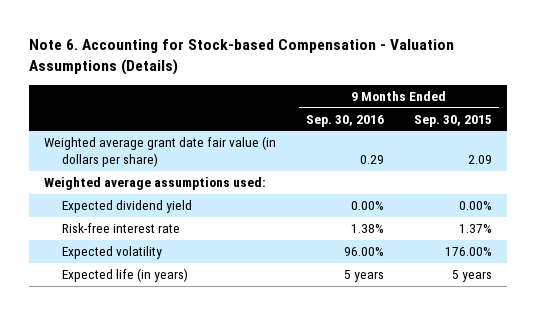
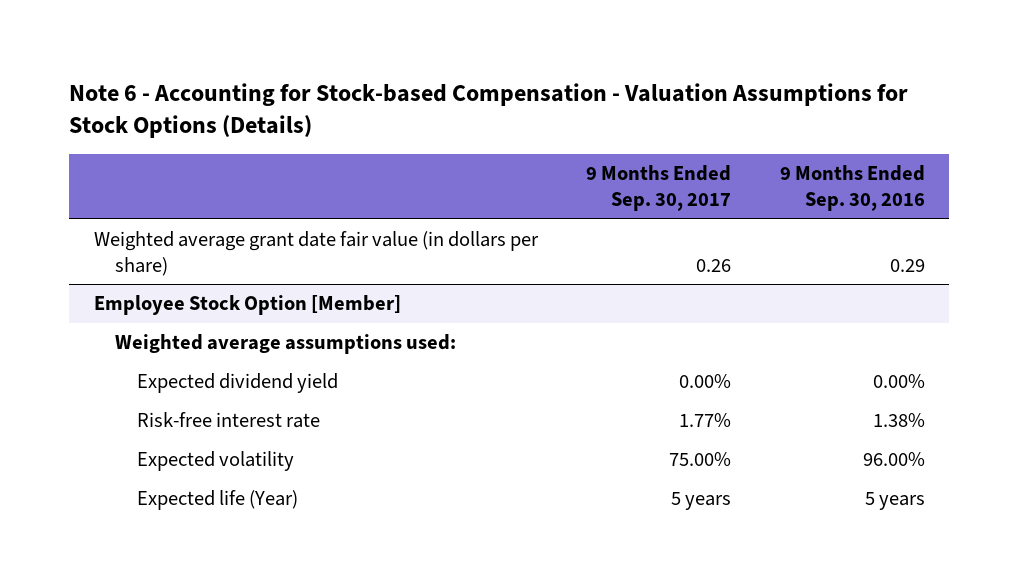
[29,39,455,76] Note 6. Accounting for Stock-based Compensation - Valuation Assumptions (Details) -> [69,83,909,139] Note 6 - Accounting for Stock-based Compensation - Valuation Assumptions for Stock Options (Details)
[413,114,492,127] Sep. 30, 2015 -> none
none -> [586,165,732,211] 9 Months Ended Sep. 30, 2017
none -> [93,295,401,316] Employee Stock Option [Member]
[62,268,189,283] Expected life (in years) -> [136,490,298,511] Expected life (Year)

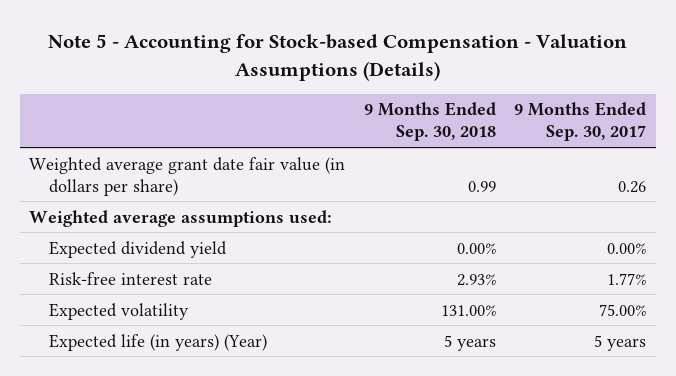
[69,83,909,139] Note 6 - Accounting for Stock-based Compensation - Valuation Assumptions for Stock Options (Details) -> [47,33,627,81] Note 5 - Accounting for Stock-based Compensation - Valuation Assumptions (Details)
[780,165,926,211] 9 Months Ended Sep. 30, 2016 -> none
none -> [363,102,496,142] 9 Months Ended Sep. 30, 2018
[93,295,401,316] Employee Stock Option [Member] -> none
[136,490,298,511] Expected life (Year) -> [48,333,267,351] Expected life (in years) (Year)

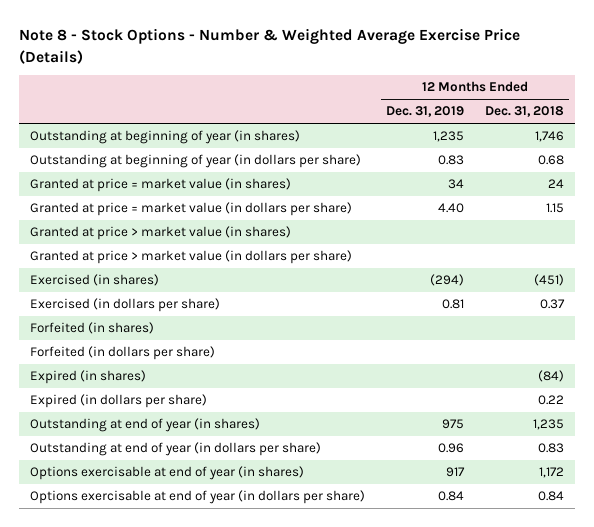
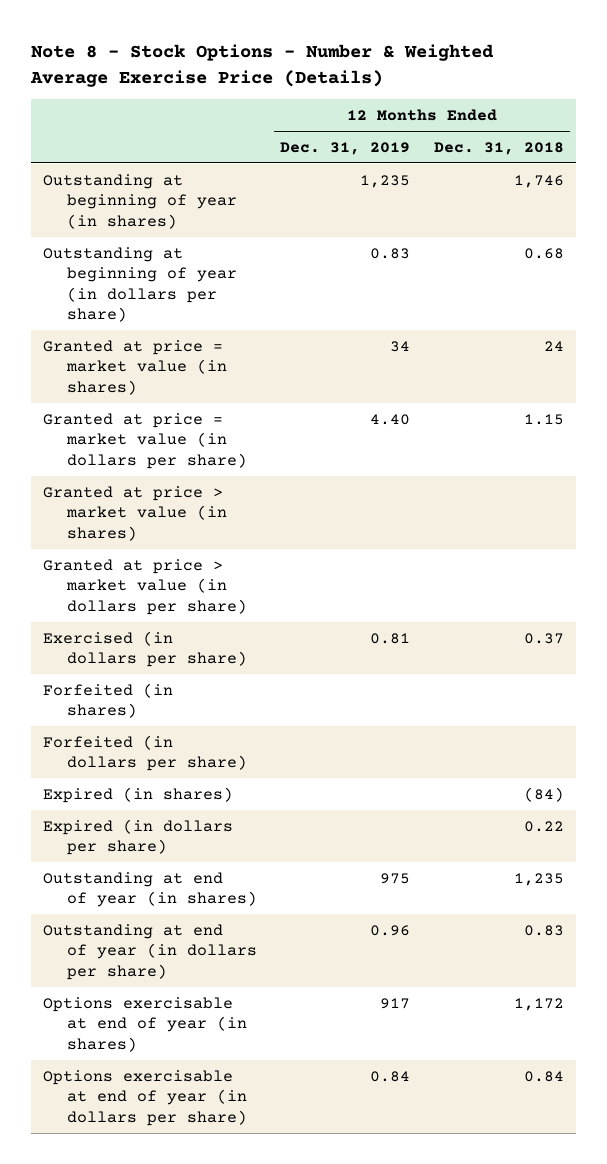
[29,274,159,287] Exercised (in shares) -> none

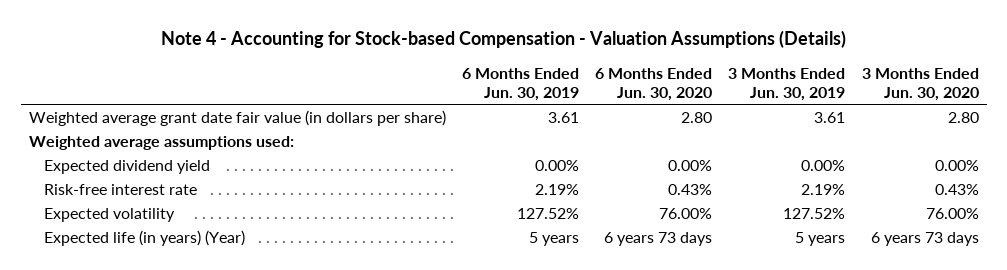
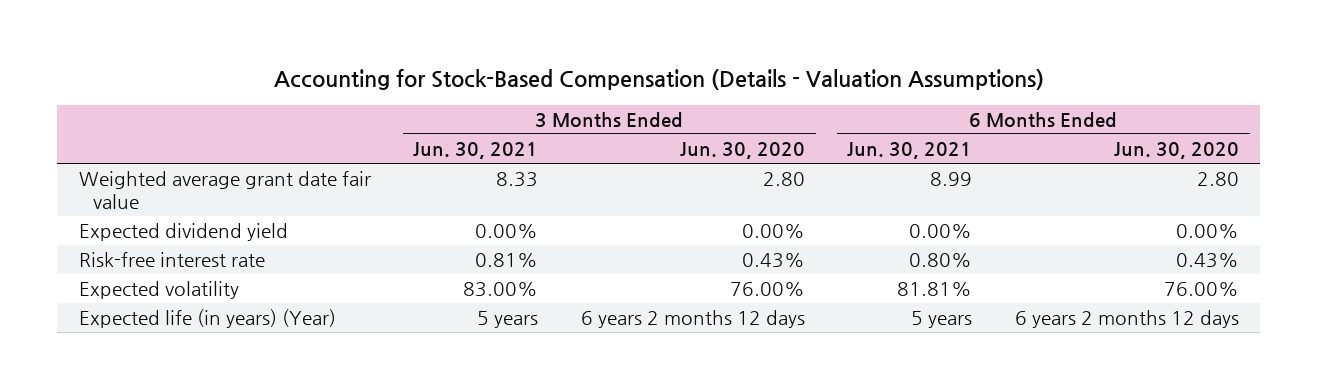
[160,30,846,49] Note 4 - Accounting for Stock-based Compensation - Valuation Assumptions (Details) -> [273,69,1044,91] Accounting for Stock-Based Compensation (Details - Valuation Assumptions)
[461,67,579,101] 6 Months Ended Jun. 30, 2019 -> none
[728,67,846,101] 3 Months Ended Jun. 30, 2019 -> none
none -> [413,142,539,160] Jun. 30, 2021
none -> [847,142,973,160] Jun. 30, 2021
[28,135,294,150] Weighted average assumptions used: -> none
[28,109,446,126] Weighted average grant date fair value (in dollars per share) -> [78,171,371,209] Weighted average grant date fair value
[604,231,713,246] 6 years 73 days -> [1015,310,1240,329] 6 years 2 months 12 days
[870,231,979,246] 6 years 73 days -> [580,310,805,329] 6 years 2 months 12 days

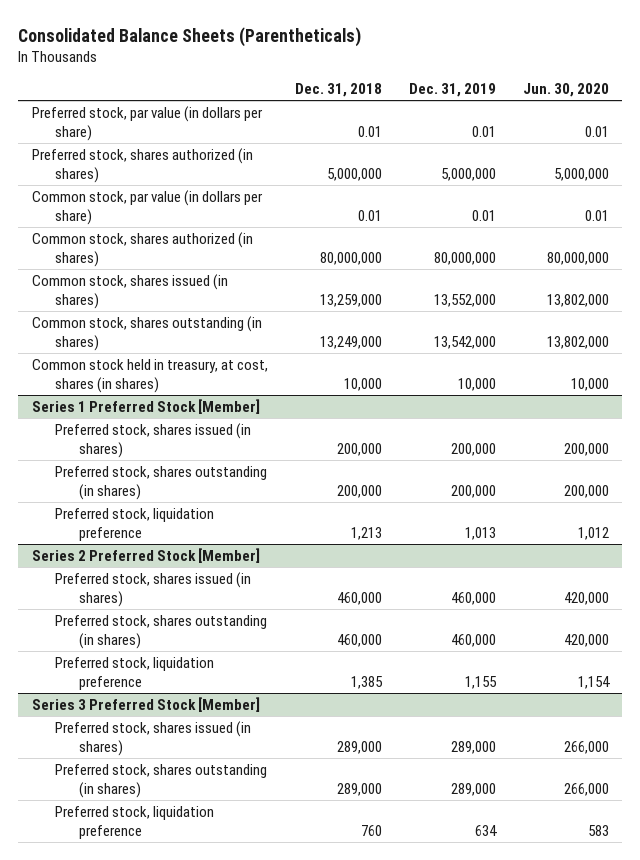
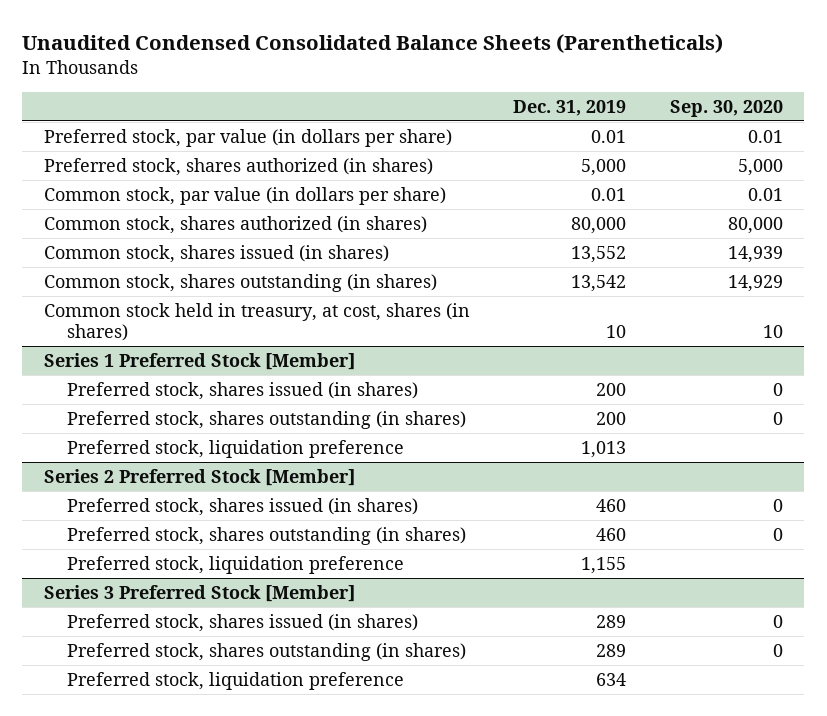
[18,26,362,47] Consolidated Balance Sheets (Parentheticals) -> [22,33,724,53] Unaudited Condensed Consolidated Balance Sheets (Parentheticals)
[294,83,382,98] Dec. 31, 2018 -> none
[522,83,609,98] Jun. 30, 2020 -> none
none -> [669,99,783,117] Sep. 30, 2020
[440,167,496,181] 5,000,000 -> [581,158,627,176] 5,000
[433,251,496,265] 80,000,000 -> [571,216,627,234] 80,000
[433,293,496,307] 13,552,000 -> [571,245,627,263] 13,552
[433,335,496,349] 13,542,000 -> [571,274,627,292] 13,542
[457,377,496,391] 10,000 -> [606,324,627,338] 10
[450,442,496,456] 200,000 -> [596,382,627,396] 200
[450,484,496,498] 200,000 -> [596,411,627,425] 200
[450,591,496,605] 460,000 -> [596,498,627,512] 460
[450,633,496,647] 460,000 -> [596,527,627,541] 460
[450,740,496,754] 289,000 -> [596,614,627,628] 289
[450,782,496,796] 289,000 -> [596,643,627,657] 289

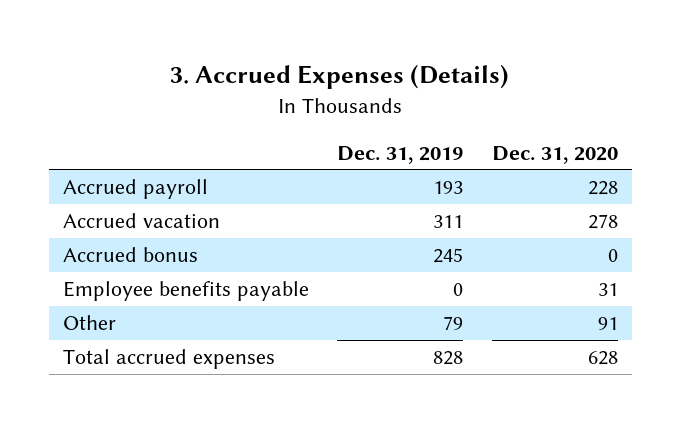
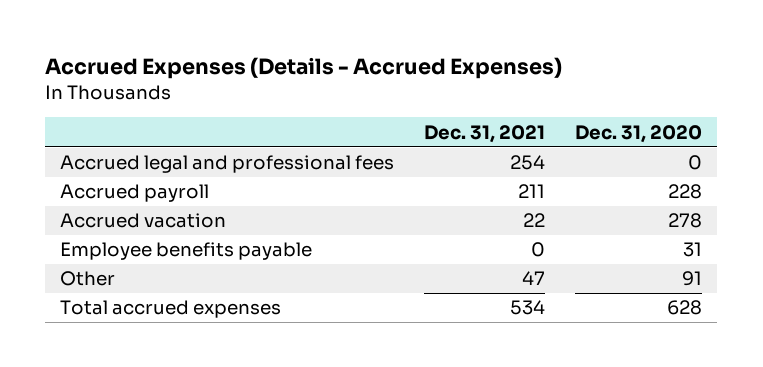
[170,64,510,90] 3. Accrued Expenses (Details) -> [45,57,563,80] Accrued Expenses (Details - Accrued Expenses)
[337,145,464,164] Dec. 31, 2019 -> none
none -> [424,124,546,143] Dec. 31, 2021
none -> [60,155,395,174] Accrued legal and professional fees
[63,247,199,263] Accrued bonus -> none

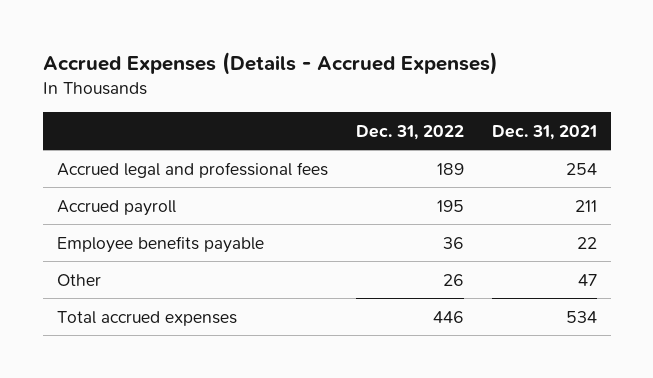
[575,124,703,143] Dec. 31, 2020 -> none
none -> [355,124,464,140] Dec. 31, 2022
[60,213,227,229] Accrued vacation -> none
[531,242,546,258] 0 -> [576,236,597,249] 22

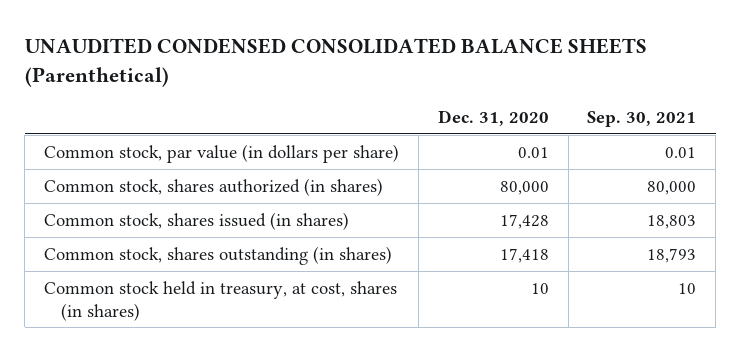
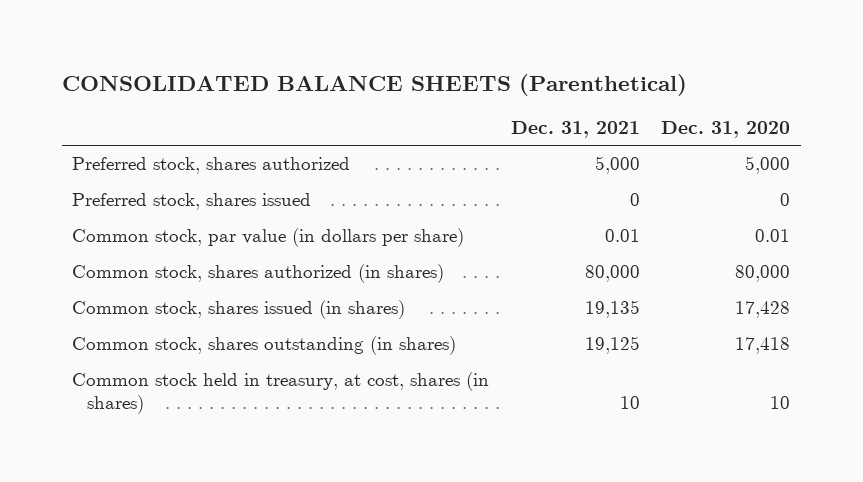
[24,38,647,87] UNAUDITED CONDENSED CONSOLIDATED BALANCE SHEETS (Parenthetical) -> [61,73,687,96] CONSOLIDATED BALANCE SHEETS (Parenthetical)
[587,110,697,127] Sep. 30, 2021 -> none
none -> [510,120,640,138] Dec. 31, 2021
none -> [72,157,351,175] Preferred stock, shares authorized
none -> [72,193,312,211] Preferred stock, shares issued

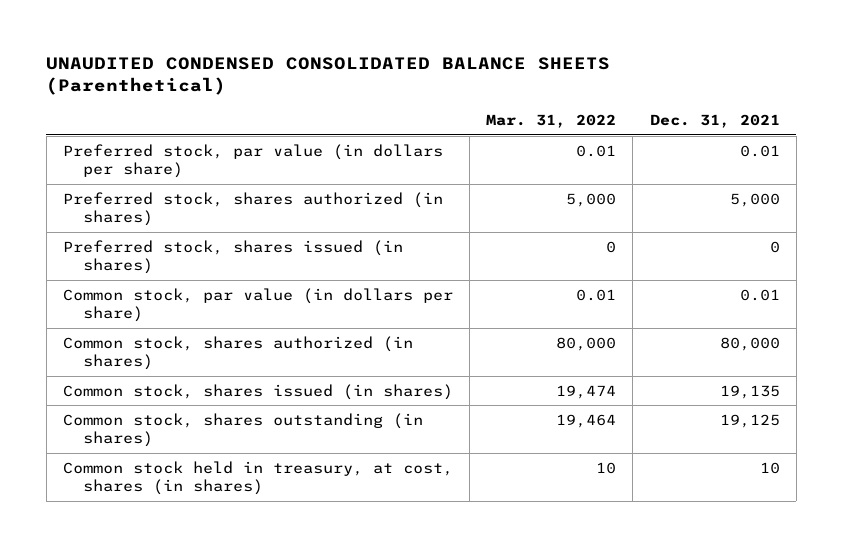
[61,73,687,96] CONSOLIDATED BALANCE SHEETS (Parenthetical) -> [46,56,611,95] UNAUDITED CONDENSED CONSOLIDATED BALANCE SHEETS (Parenthetical)
[661,120,791,138] Dec. 31, 2020 -> none
none -> [486,114,617,129] Mar. 31, 2022
none -> [62,143,443,179] Preferred stock, par value (in dollars per share)
[72,157,351,175] Preferred stock, shares authorized -> [62,191,443,227] Preferred stock, shares authorized (in shares)
[72,193,312,211] Preferred stock, shares issued -> [62,239,403,275] Preferred stock, shares issued (in shares)

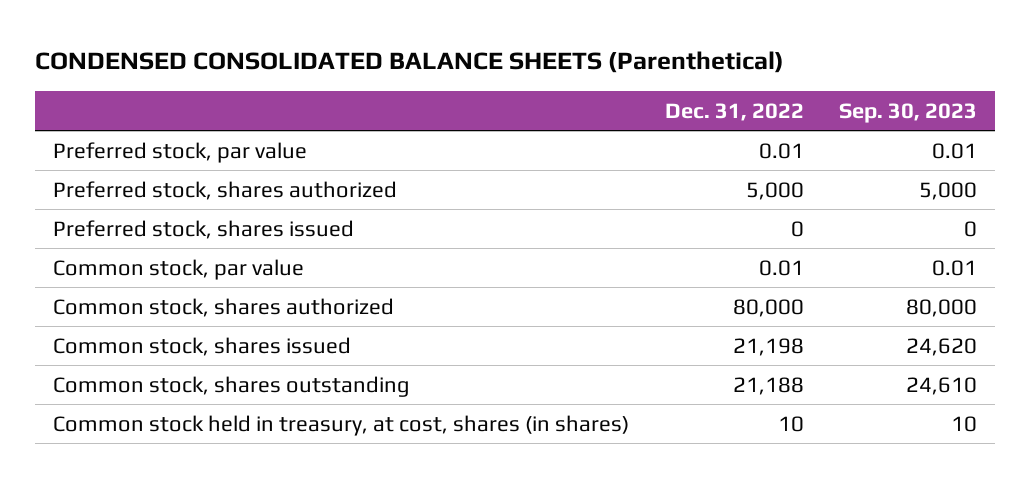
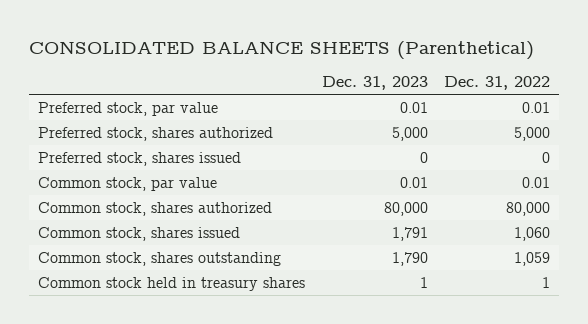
[35,51,785,74] CONDENSED CONSOLIDATED BALANCE SHEETS (Parenthetical) -> [29,40,535,60] CONSOLIDATED BALANCE SHEETS (Parenthetical)
[839,102,978,123] Sep. 30, 2023 -> none
none -> [321,76,428,91] Dec. 31, 2023
[732,337,804,356] 21,198 -> [514,227,551,242] 1,060
[732,376,804,395] 21,188 -> [514,252,551,267] 1,059
[53,414,630,436] Common stock held in treasury, at cost, shares (in shares) -> [37,277,305,292] Common stock held in treasury shares
[777,415,804,432] 10 -> [542,277,551,289] 1

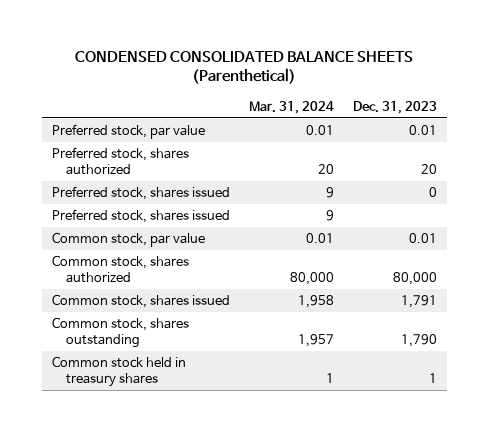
[29,40,535,60] CONSOLIDATED BALANCE SHEETS (Parenthetical) -> [75,50,414,85] CONDENSED CONSOLIDATED BALANCE SHEETS (Parenthetical)
[444,76,551,91] Dec. 31, 2022 -> none
none -> [248,100,334,114] Mar. 31, 2024
[391,127,428,142] 5,000 -> [421,163,438,174] 20
none -> [51,209,230,224] Preferred stock, shares issued

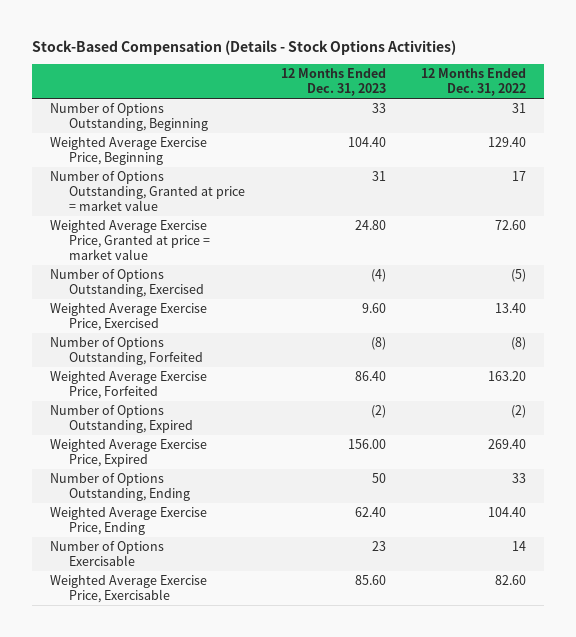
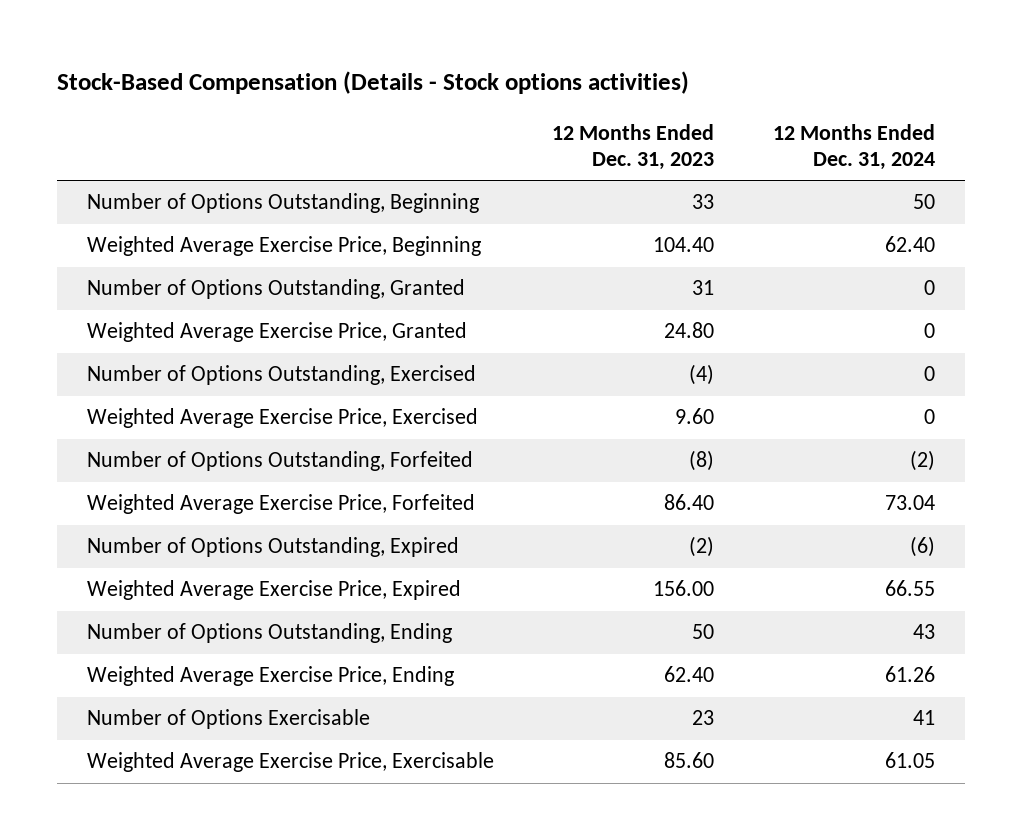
[32,39,457,55] Stock-Based Compensation (Details - Stock Options Activities) -> [57,71,690,95] Stock-Based Compensation (Details - Stock options activities)
[421,68,527,96] 12 Months Ended Dec. 31, 2022 -> none
none -> [773,124,936,170] 12 Months Ended Dec. 31, 2024
[50,171,245,211] Number of Options Outstanding, Granted at price = market value -> [86,279,465,300] Number of Options Outstanding, Granted
[50,220,210,260] Weighted Average Exercise Price, Granted at price = market value -> [86,322,467,343] Weighted Average Exercise Price, Granted

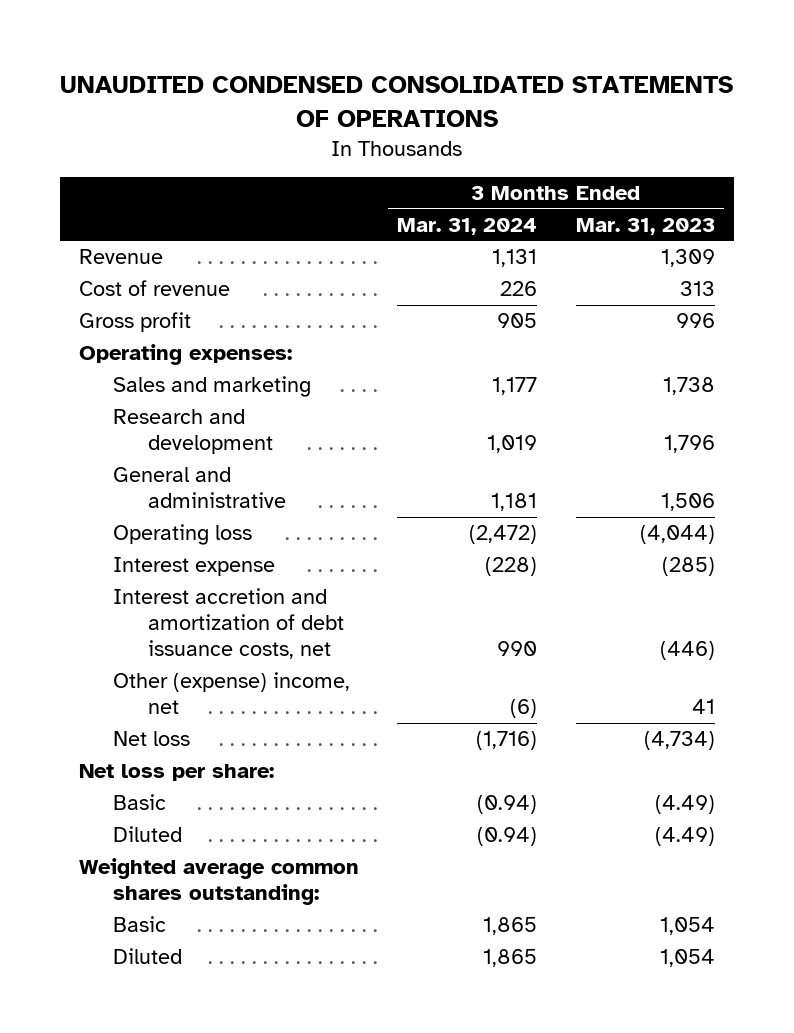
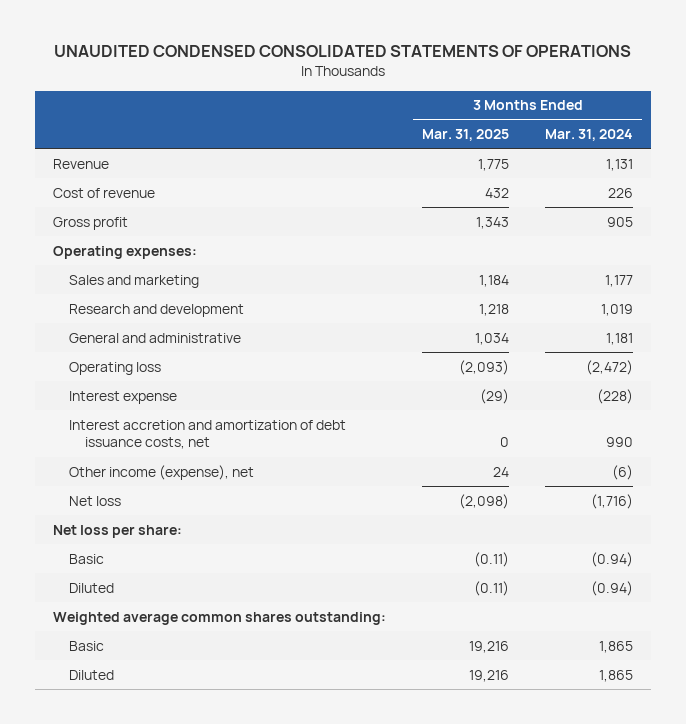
[575,217,715,235] Mar. 31, 2023 -> none
none -> [422,129,510,142] Mar. 31, 2025
[113,672,351,715] Other (expense) income, net -> [69,464,255,480] Other income (expense), net

